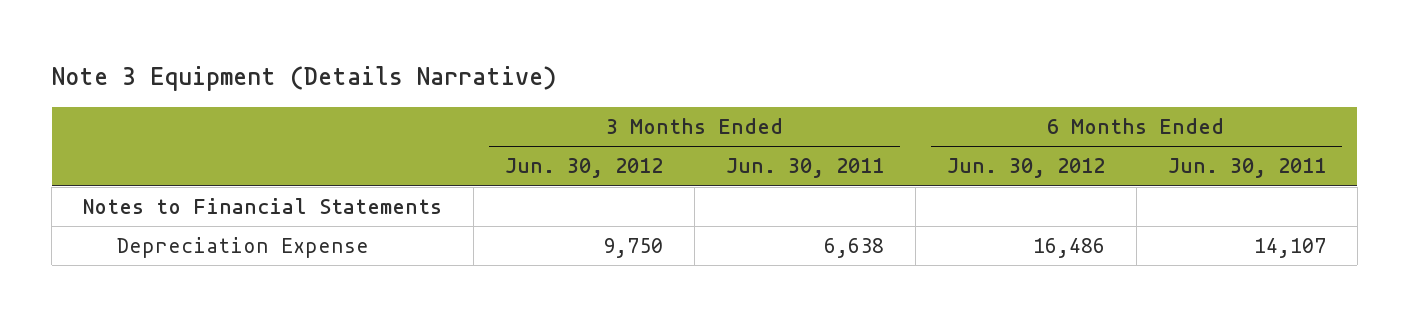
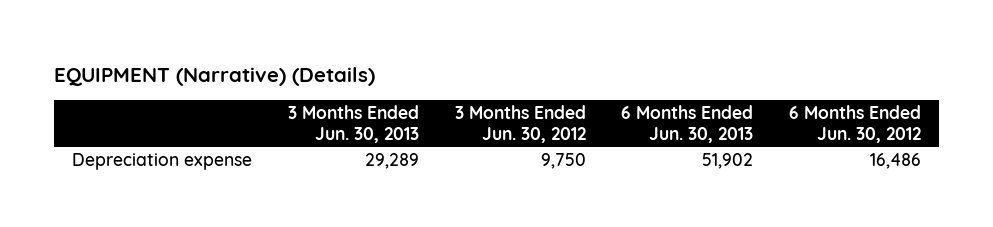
[51,66,557,92] Note 3 Equipment (Details Narrative) -> [54,66,376,86] EQUIPMENT (Narrative) (Details)
[725,158,884,179] Jun. 30, 2011 -> none
[1167,158,1326,179] Jun. 30, 2011 -> none
none -> [287,104,419,143] 3 Months Ended Jun. 30, 2013
none -> [621,104,754,143] 6 Months Ended Jun. 30, 2013
[83,198,443,215] Notes to Financial Statements -> none
[117,237,370,259] Depreciation Expense -> [72,153,253,171] Depreciation expense

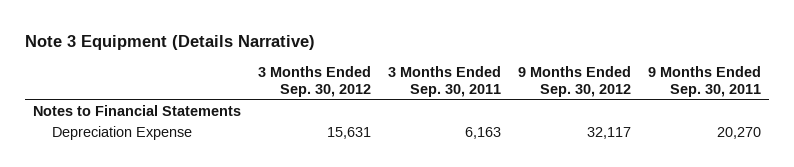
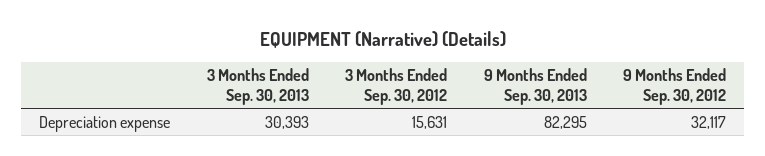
[24,34,315,50] Note 3 Equipment (Details Narrative) -> [259,30,506,48] EQUIPMENT (Narrative) (Details)
[387,65,501,97] 3 Months Ended Sep. 30, 2011 -> none
[647,65,761,97] 9 Months Ended Sep. 30, 2011 -> none
none -> [206,67,309,106] 3 Months Ended Sep. 30, 2013
none -> [483,67,587,106] 9 Months Ended Sep. 30, 2013
[33,104,242,116] Notes to Financial Statements -> none
[52,125,193,140] Depreciation Expense -> [39,115,171,132] Depreciation expense

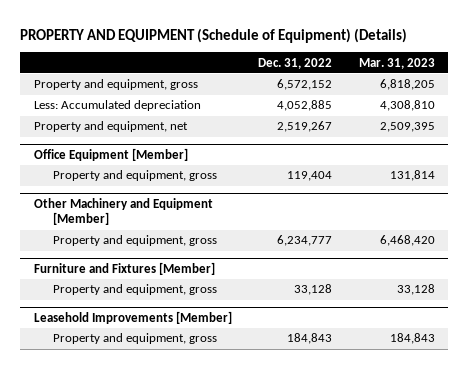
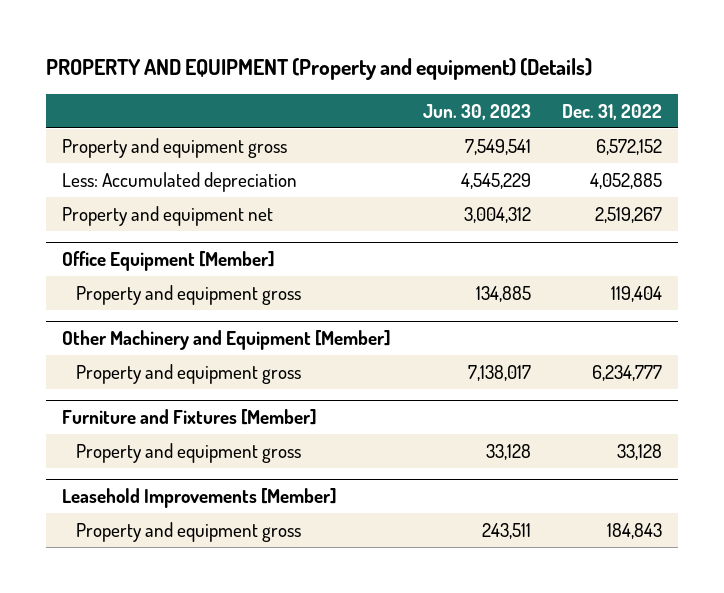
[20,27,408,43] PROPERTY AND EQUIPMENT (Schedule of Equipment) (Details) -> [46,58,593,81] PROPERTY AND EQUIPMENT (Property and equipment) (Details)
[359,57,436,69] Mar. 31, 2023 -> none
none -> [422,103,531,120] Jun. 30, 2023
[33,79,198,91] Property and equipment, gross -> [62,137,288,158] Property and equipment gross
[33,121,188,133] Property and equipment, net -> [62,205,274,226] Property and equipment net
[52,170,217,182] Property and equipment, gross -> [76,284,302,305] Property and equipment gross
[52,235,217,247] Property and equipment, gross -> [76,363,302,384] Property and equipment gross
[52,284,217,296] Property and equipment, gross -> [76,442,302,463] Property and equipment gross
[52,333,217,345] Property and equipment, gross -> [76,521,302,542] Property and equipment gross

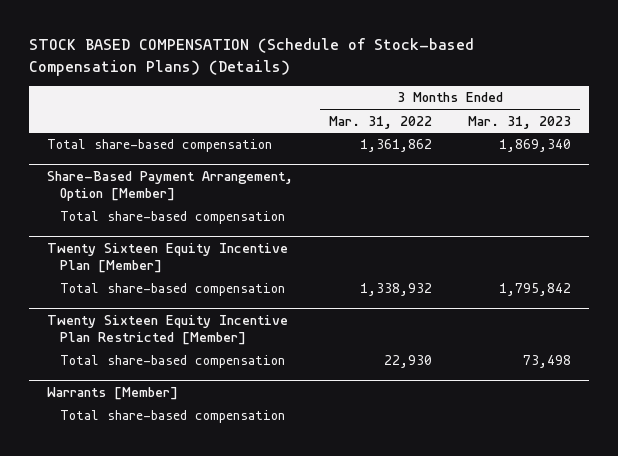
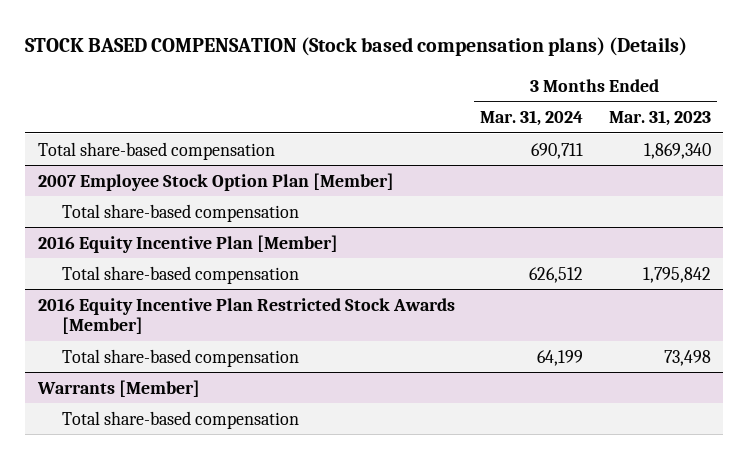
[28,38,474,76] STOCK BASED COMPENSATION (Schedule of Stock-based Compensation Plans) (Details) -> [25,37,688,57] STOCK BASED COMPENSATION (Stock based compensation plans) (Details)
[329,115,433,129] Mar. 31, 2022 -> none
none -> [480,110,584,127] Mar. 31, 2024
[46,171,293,202] Share-Based Payment Arrangement, Option [Member] -> none
none -> [37,172,394,191] 2007 Employee Stock Option Plan [Member]
[46,243,288,274] Twenty Sixteen Equity Incentive Plan [Member] -> [37,234,338,253] 2016 Equity Incentive Plan [Member]
[46,315,288,346] Twenty Sixteen Equity Incentive Plan Restricted [Member] -> [37,297,455,335] 2016 Equity Incentive Plan Restricted Stock Awards [Member]

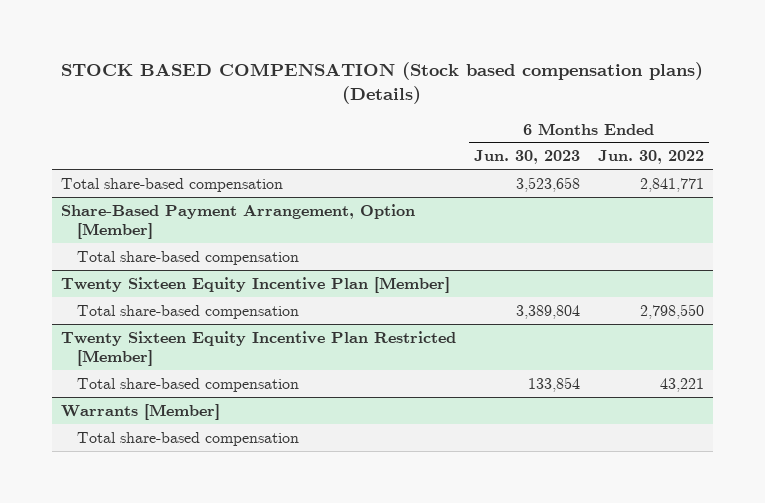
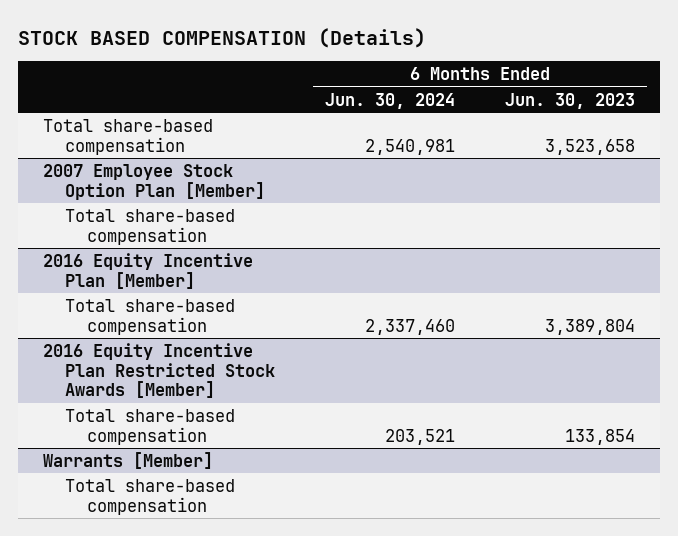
[61,61,704,105] STOCK BASED COMPENSATION (Stock based compensation plans) (Details) -> [18,27,427,48] STOCK BASED COMPENSATION (Details)
[598,150,705,165] Jun. 30, 2022 -> none
none -> [325,92,456,109] Jun. 30, 2024
[60,203,415,239] Share-Based Payment Arrangement, Option [Member] -> none
none -> [43,163,266,200] 2007 Employee Stock Option Plan [Member]
[60,276,450,293] Twenty Sixteen Equity Incentive Plan [Member] -> [43,252,254,289] 2016 Equity Incentive Plan [Member]
[60,330,456,366] Twenty Sixteen Equity Incentive Plan Restricted [Member] -> [43,342,276,399] 2016 Equity Incentive Plan Restricted Stock Awards [Member]

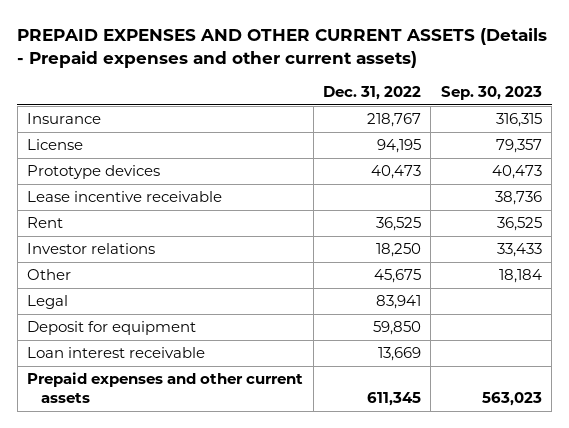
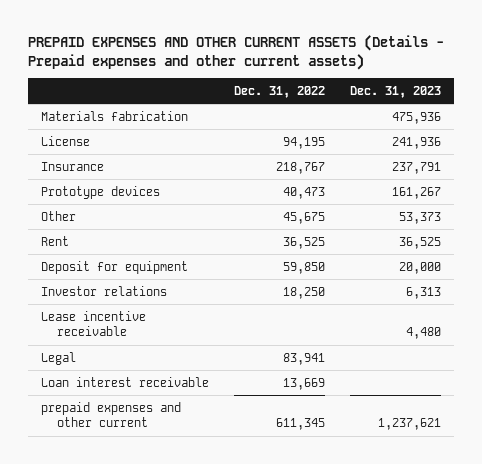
[440,86,542,101] Sep. 30, 2023 -> none
none -> [350,85,442,98] Dec. 31, 2023
none -> [40,110,188,121] Materials fabrication
[27,113,102,125] Insurance -> [40,161,104,171] Insurance
[27,269,72,281] Other -> [40,210,76,221] Other
[27,321,197,336] Deposit for equipment -> [40,260,188,274] Deposit for equipment
[27,191,223,203] Lease incentive receivable -> [40,310,146,337] Lease incentive receivable
[27,372,304,403] Prepaid expenses and other current assets -> [40,401,181,428] prepaid expenses and other current

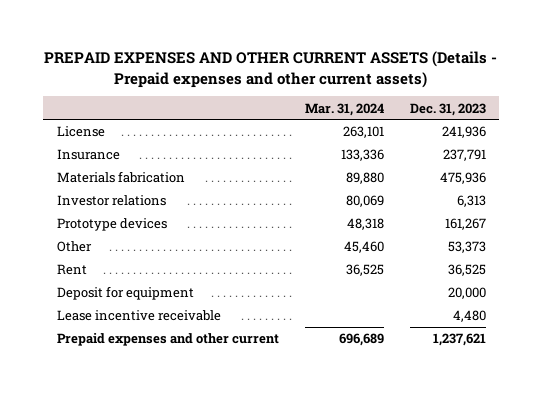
[234,85,326,98] Dec. 31, 2022 -> none
none -> [304,102,384,116] Mar. 31, 2024
[40,110,188,121] Materials fabrication -> [56,171,185,184] Materials fabrication
[40,285,167,296] Investor relations -> [56,195,166,207] Investor relations
[40,351,76,365] Legal -> none
[40,376,209,387] Loan interest receivable -> none
[40,401,181,428] prepaid expenses and other current -> [56,333,279,347] Prepaid expenses and other current

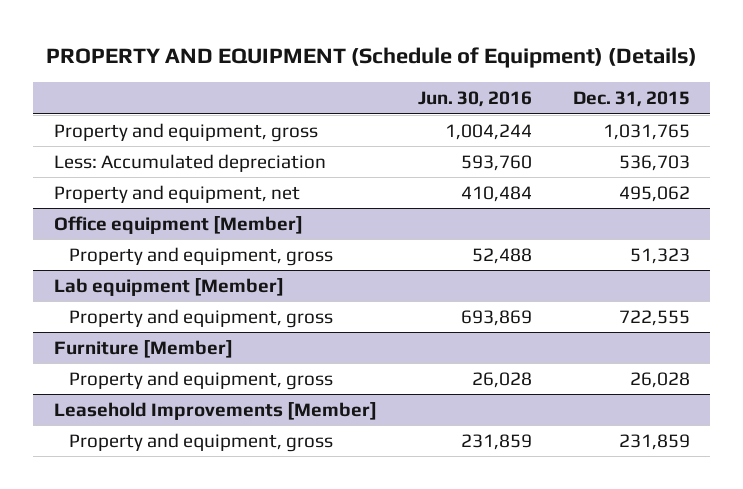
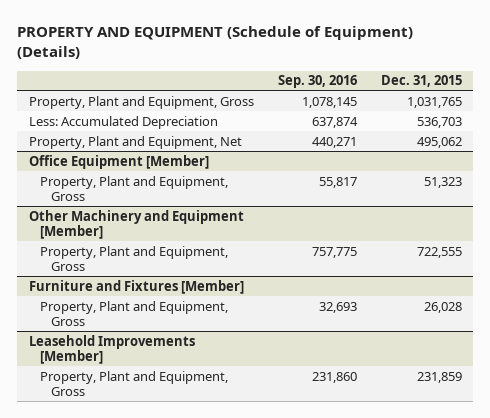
[417,91,532,108] Jun. 30, 2016 -> none
none -> [277,75,357,89] Sep. 30, 2016
[53,122,318,142] Property and equipment, gross -> [28,95,254,109] Property, Plant and Equipment, Gross
[53,153,326,172] Less: Accumulated depreciation -> [28,115,218,129] Less: Accumulated Depreciation
[53,184,300,203] Property and equipment, net -> [28,135,242,149] Property, Plant and Equipment, Net
[53,215,303,234] Office equipment [Member] -> [28,154,209,169] Office Equipment [Member]
[69,246,334,266] Property and equipment, gross -> [39,175,228,201] Property, Plant and Equipment, Gross
[53,277,284,296] Lab equipment [Member] -> [28,209,244,239] Other Machinery and Equipment [Member]
[69,308,334,328] Property and equipment, gross -> [39,245,228,271] Property, Plant and Equipment, Gross
[53,339,233,358] Furniture [Member] -> [28,279,244,294] Furniture and Fixtures [Member]
[69,370,334,390] Property and equipment, gross -> [39,300,228,326] Property, Plant and Equipment, Gross
[69,432,334,452] Property and equipment, gross -> [39,370,228,396] Property, Plant and Equipment, Gross

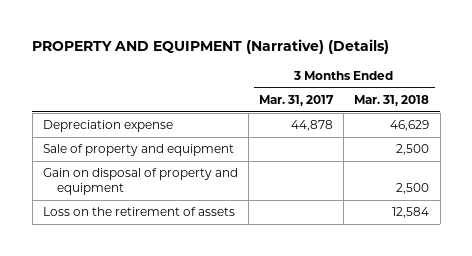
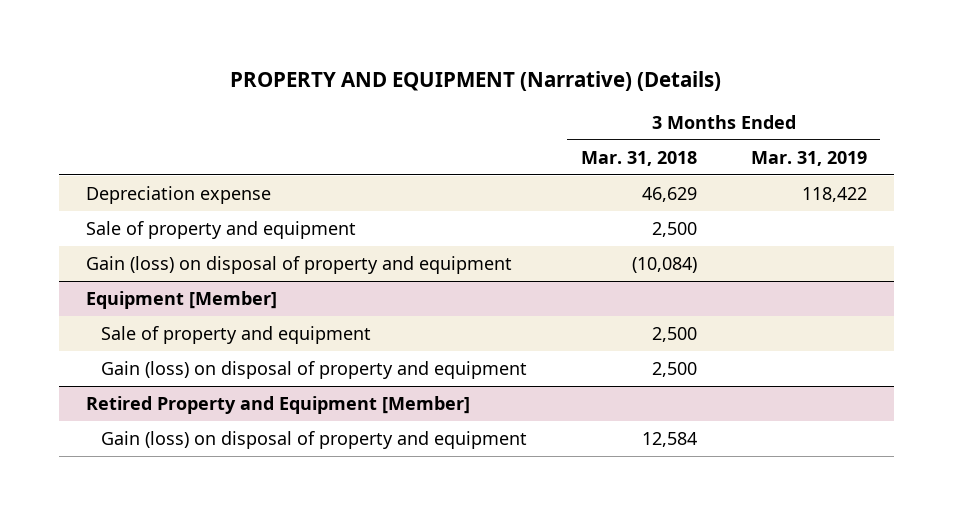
[259,94,335,106] Mar. 31, 2017 -> none
none -> [750,150,867,166] Mar. 31, 2019
[42,168,238,196] Gain on disposal of property and equipment -> [85,256,512,275] Gain (loss) on disposal of property and equipment
[396,183,430,195] 2,500 -> [631,257,697,274] (10,084)
none -> [85,291,277,310] Equipment [Member]
none -> [100,326,371,345] Sale of property and equipment
none -> [100,361,527,380] Gain (loss) on disposal of property and equipment
none -> [85,396,470,415] Retired Property and Equipment [Member]
[42,207,235,217] Loss on the retirement of assets -> [100,431,527,450] Gain (loss) on disposal of property and equipment

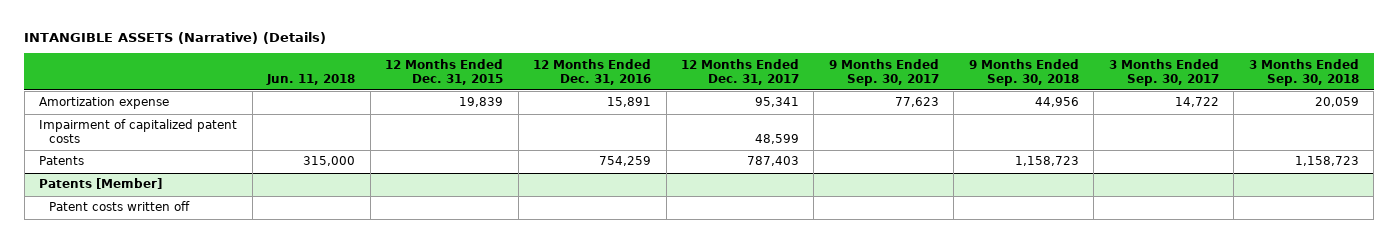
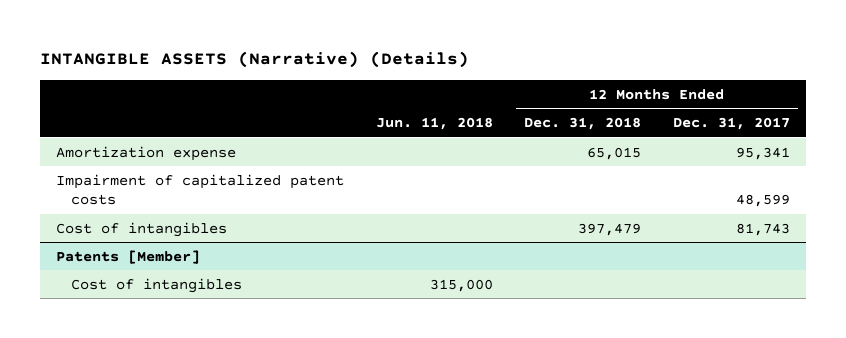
[385,58,504,85] 12 Months Ended Dec. 31, 2015 -> none
[533,58,652,85] 12 Months Ended Dec. 31, 2016 -> none
[828,58,939,86] 9 Months Ended Sep. 30, 2017 -> none
[968,58,1079,86] 9 Months Ended Sep. 30, 2018 -> none
[1108,58,1219,86] 3 Months Ended Sep. 30, 2017 -> none
[1248,58,1359,86] 3 Months Ended Sep. 30, 2018 -> none
none -> [524,117,642,131] Dec. 31, 2018
[39,156,85,166] Patents -> none
none -> [55,221,227,237] Cost of intangibles
[49,201,191,212] Patent costs written off -> none
none -> [70,277,242,293] Cost of intangibles

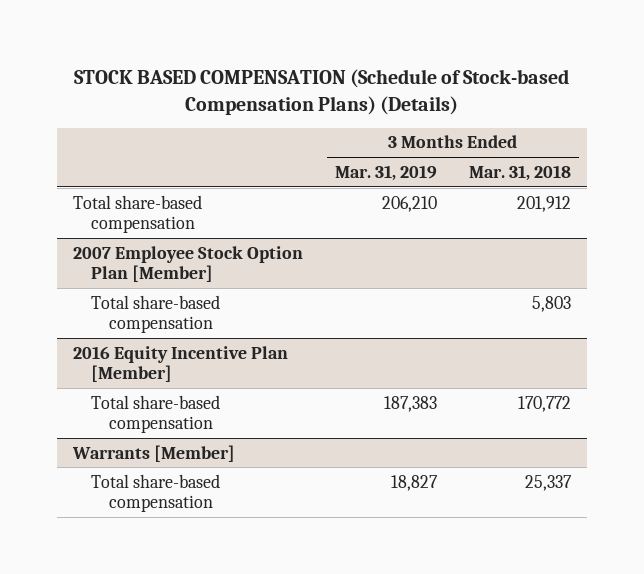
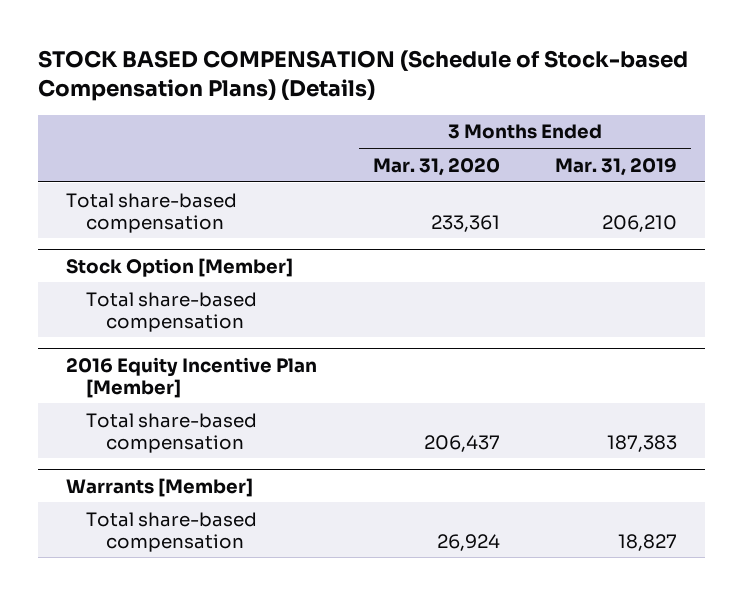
[469,164,572,181] Mar. 31, 2018 -> none
none -> [372,157,500,176] Mar. 31, 2020
[72,245,303,282] 2007 Employee Stock Option Plan [Member] -> [66,257,294,277] Stock Option [Member]

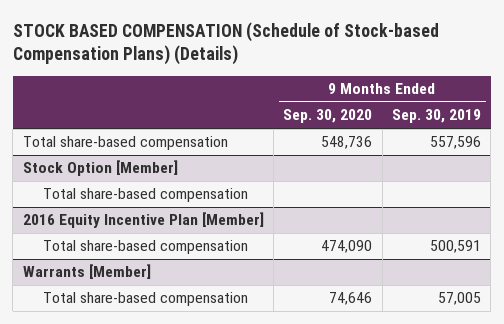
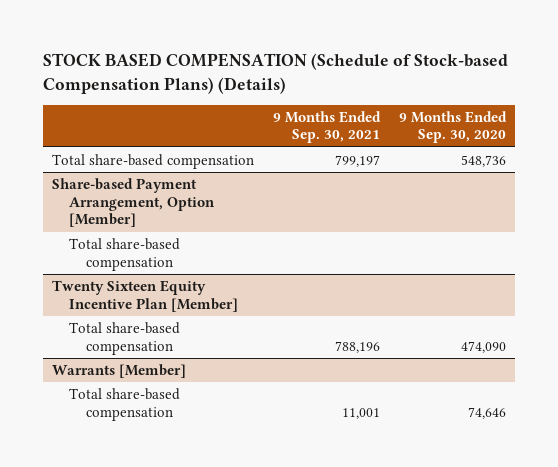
[392,109,482,124] Sep. 30, 2019 -> none
none -> [273,110,382,144] 9 Months Ended Sep. 30, 2021
[22,160,178,177] Stock Option [Member] -> [52,178,216,228] Share-based Payment Arrangement, Option [Member]
[22,212,264,229] 2016 Equity Incentive Plan [Member] -> [52,280,239,312] Twenty Sixteen Equity Incentive Plan [Member]

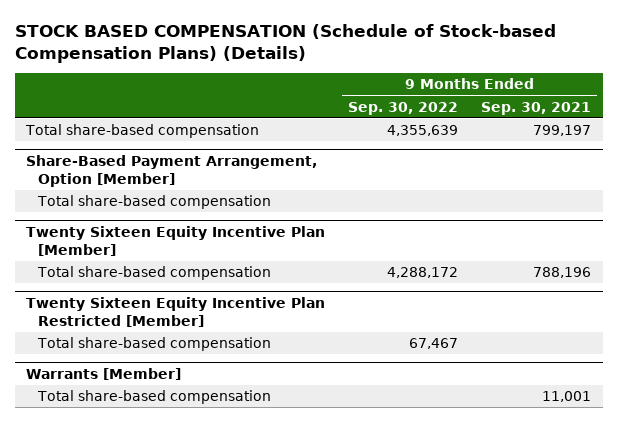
[398,110,507,144] 9 Months Ended Sep. 30, 2020 -> none
none -> [348,101,459,115] Sep. 30, 2022
[52,178,216,228] Share-based Payment Arrangement, Option [Member] -> [26,155,318,187] Share-Based Payment Arrangement, Option [Member]
none -> [26,297,326,327] Twenty Sixteen Equity Incentive Plan Restricted [Member]
none -> [37,337,272,352] Total share-based compensation

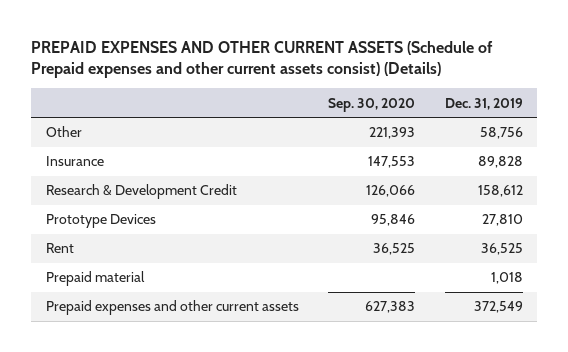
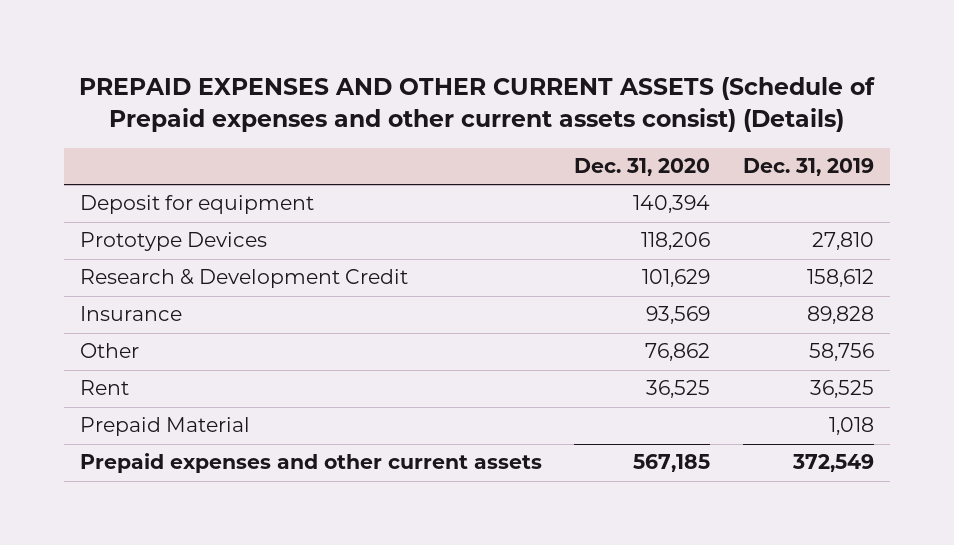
[328,97,416,112] Sep. 30, 2020 -> none
none -> [574,158,711,177] Dec. 31, 2020
none -> [79,195,314,215] Deposit for equipment
[45,184,237,200] Research & Development Credit -> [79,269,408,289] Research & Development Credit
[45,156,104,167] Insurance -> [79,306,182,322] Insurance
[45,126,82,138] Other -> [79,343,139,359] Other
[45,271,145,287] Prepaid material -> [79,417,250,437] Prepaid Material

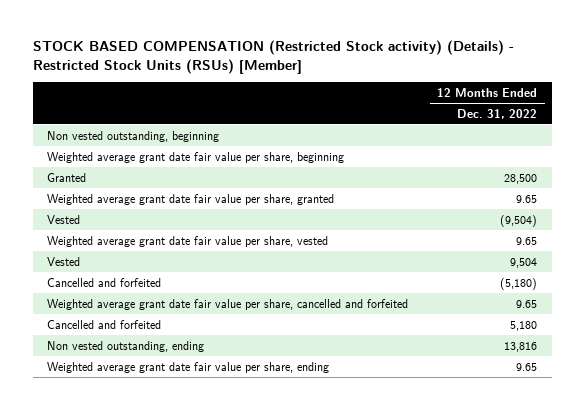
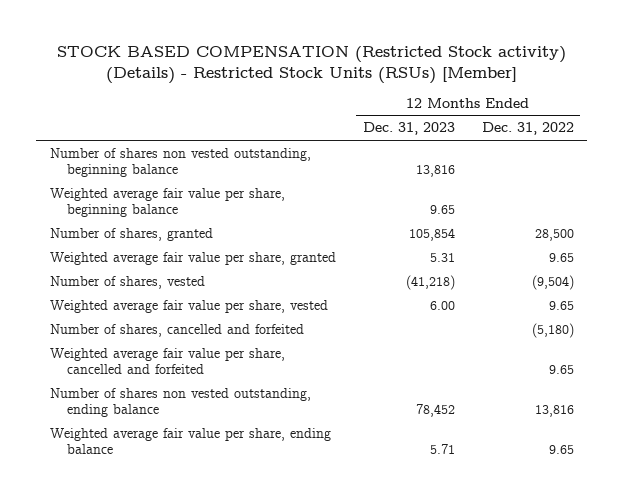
none -> [362,122,455,136] Dec. 31, 2023
[47,256,81,266] Vested -> none
[47,319,162,329] Cancelled and forfeited -> none
[47,130,220,142] Non vested outstanding, beginning -> [49,147,311,177] Number of shares non vested outstanding, beginning balance
[47,151,345,163] Weighted average grant date fair value per share, beginning -> [49,187,285,217] Weighted average fair value per share, beginning balance
[47,172,87,182] Granted -> [49,227,213,241] Number of shares, granted
[47,193,335,205] Weighted average grant date fair value per share, granted -> [49,251,336,265] Weighted average fair value per share, granted
[47,214,81,224] Vested -> [49,275,205,289] Number of shares, vested
[47,235,329,247] Weighted average grant date fair value per share, vested -> [49,299,328,313] Weighted average fair value per share, vested
[47,277,162,287] Cancelled and forfeited -> [49,323,304,337] Number of shares, cancelled and forfeited
[47,298,409,310] Weighted average grant date fair value per share, cancelled and forfeited -> [49,347,285,374] Weighted average fair value per share, cancelled and forfeited
[47,340,205,352] Non vested outstanding, ending -> [49,387,311,417] Number of shares non vested outstanding, ending balance
[47,361,330,373] Weighted average grant date fair value per share, ending -> [49,427,331,454] Weighted average fair value per share, ending balance

